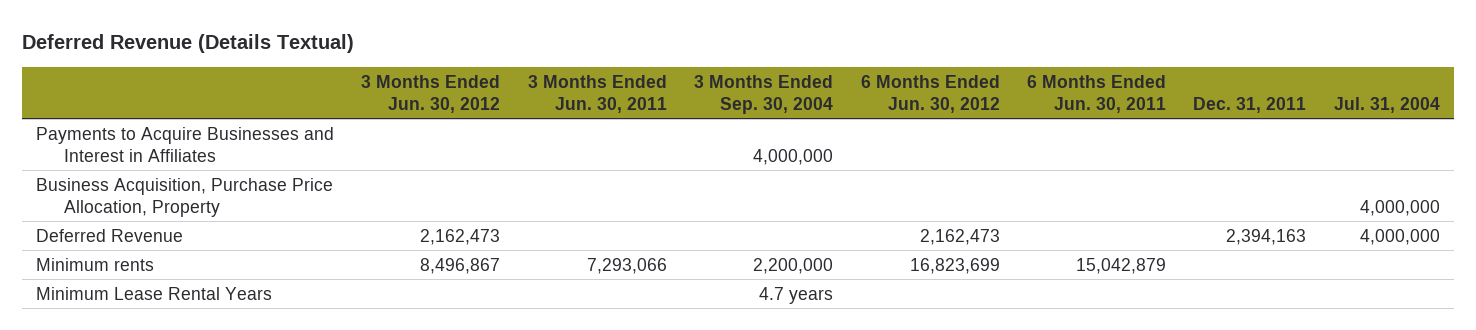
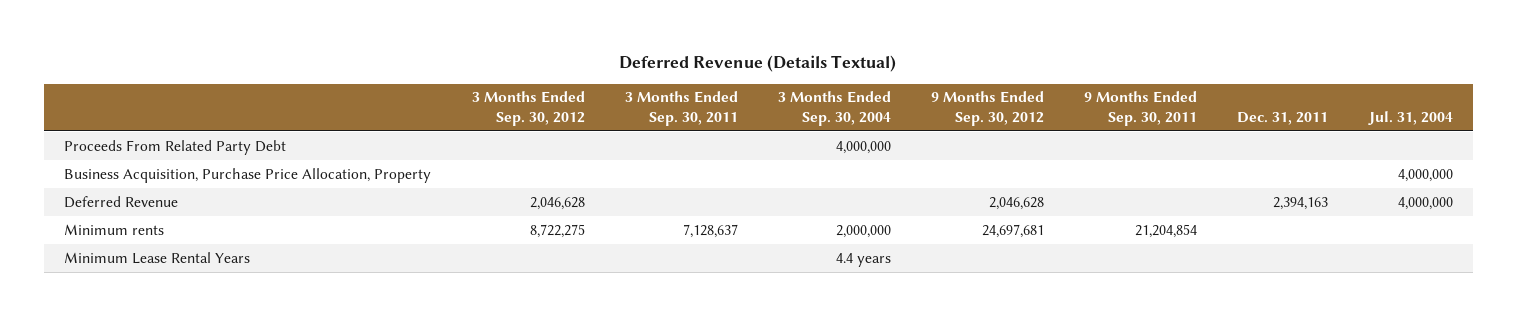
[361,74,501,113] 3 Months Ended Jun. 30, 2012 -> none
[527,74,667,113] 3 Months Ended Jun. 30, 2011 -> none
[860,74,1000,113] 6 Months Ended Jun. 30, 2012 -> none
[1027,74,1167,113] 6 Months Ended Jun. 30, 2011 -> none
none -> [471,91,585,126] 3 Months Ended Sep. 30, 2012
none -> [624,91,738,126] 3 Months Ended Sep. 30, 2011
none -> [931,91,1045,126] 9 Months Ended Sep. 30, 2012
none -> [1084,91,1198,126] 9 Months Ended Sep. 30, 2011
[35,126,334,162] Payments to Acquire Businesses and Interest in Affiliates -> [64,139,287,155] Proceeds From Related Party Debt
[753,257,834,274] 2,200,000 -> [835,224,891,238] 2,000,000
[759,286,834,304] 4.7 years -> [835,252,891,267] 4.4 years

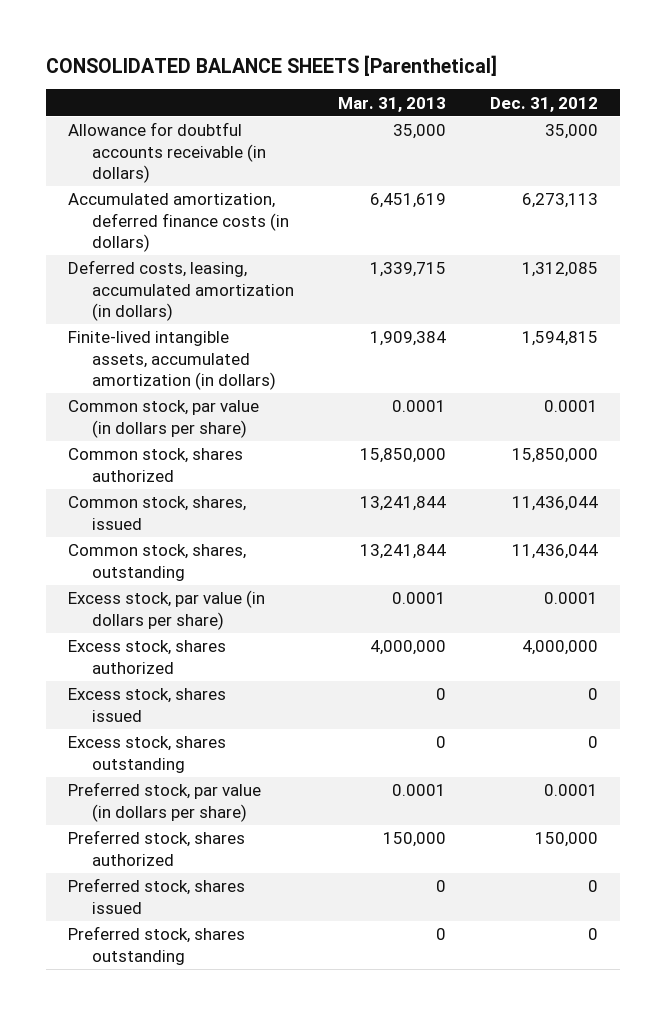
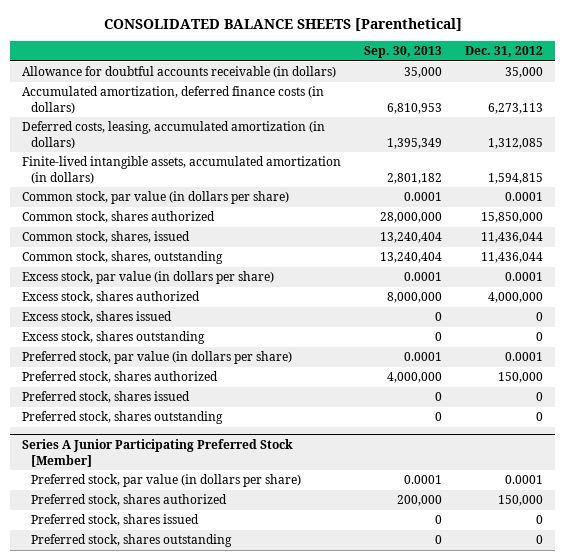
[338,96,447,112] Mar. 31, 2013 -> none
none -> [364,46,443,59] Sep. 30, 2013
none -> [21,439,293,467] Series A Junior Participating Preferred Stock [Member]
none -> [31,474,302,488] Preferred stock, par value (in dollars per share)
none -> [31,494,228,507] Preferred stock, shares authorized
none -> [31,514,200,527] Preferred stock, shares issued
none -> [31,534,233,548] Preferred stock, shares outstanding

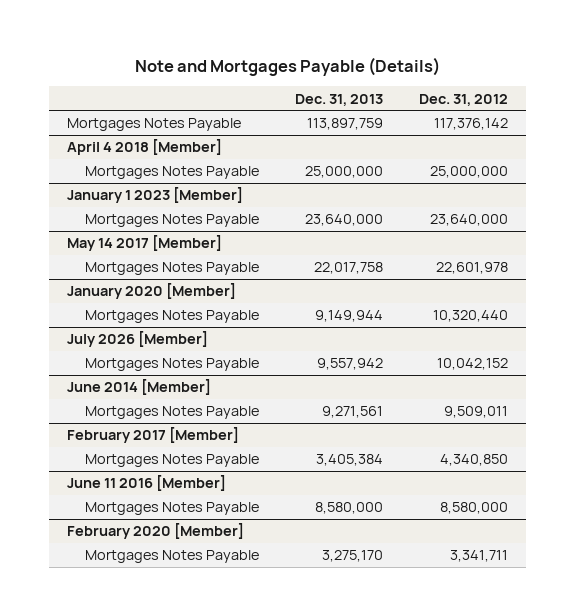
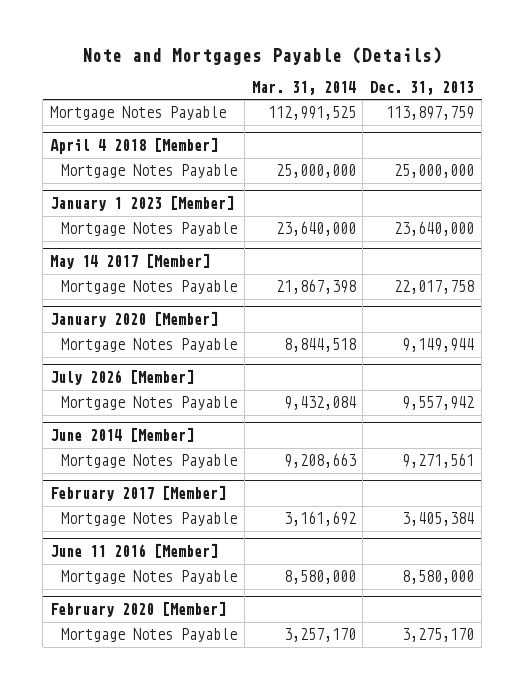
[419,93,509,106] Dec. 31, 2012 -> none
none -> [251,80,356,95] Mar. 31, 2014
[67,118,242,132] Mortgages Notes Payable -> [50,106,227,121] Mortgage Notes Payable
[84,166,259,180] Mortgages Notes Payable -> [60,164,237,179] Mortgage Notes Payable
[84,214,259,228] Mortgages Notes Payable -> [60,222,237,237] Mortgage Notes Payable
[84,262,259,276] Mortgages Notes Payable -> [60,280,237,295] Mortgage Notes Payable
[84,310,259,324] Mortgages Notes Payable -> [60,338,237,353] Mortgage Notes Payable
[84,358,259,372] Mortgages Notes Payable -> [60,396,237,411] Mortgage Notes Payable
[84,406,259,420] Mortgages Notes Payable -> [60,454,237,469] Mortgage Notes Payable
[84,454,259,468] Mortgages Notes Payable -> [60,512,237,527] Mortgage Notes Payable
[84,502,259,516] Mortgages Notes Payable -> [60,570,237,585] Mortgage Notes Payable
[84,550,259,564] Mortgages Notes Payable -> [60,628,237,643] Mortgage Notes Payable

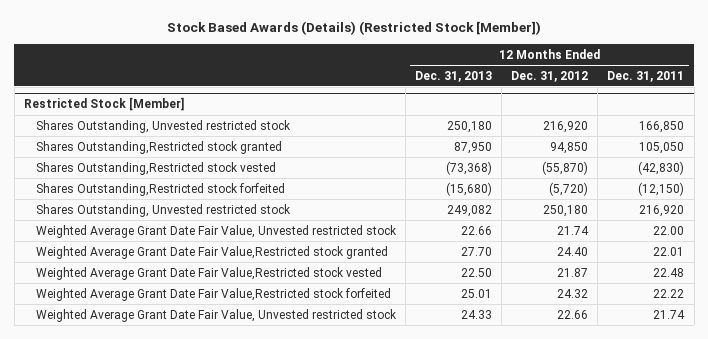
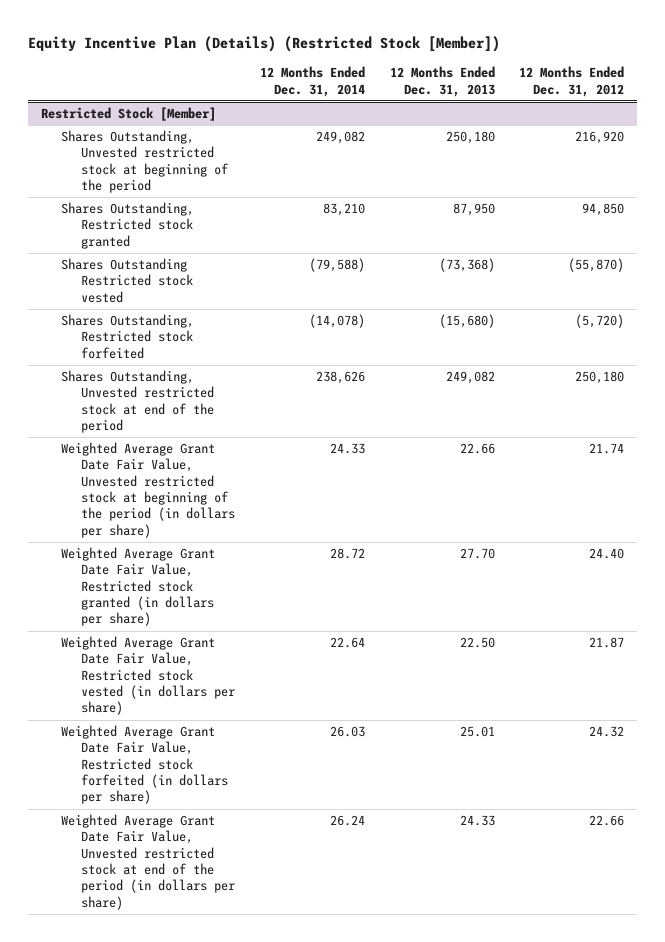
[167,21,542,36] Stock Based Awards (Details) (Restricted Stock [Member]) -> [28,36,501,53] Equity Incentive Plan (Details) (Restricted Stock [Member])
[607,70,685,82] Dec. 31, 2011 -> none
none -> [259,66,365,97] 12 Months Ended Dec. 31, 2014
[35,119,291,133] Shares Outstanding, Unvested restricted stock -> [60,130,229,194] Shares Outstanding, Unvested restricted stock at beginning of the period
[35,140,282,154] Shares Outstanding,Restricted stock granted -> [60,202,194,249] Shares Outstanding, Restricted stock granted
[35,161,276,175] Shares Outstanding,Restricted stock vested -> [60,258,193,303] Shares Outstanding Restricted stock vested
[35,182,285,196] Shares Outstanding,Restricted stock forfeited -> [60,314,194,359] Shares Outstanding, Restricted stock forfeited
[35,203,291,217] Shares Outstanding, Unvested restricted stock -> [60,370,214,434] Shares Outstanding, Unvested restricted stock at end of the period
[35,224,397,238] Weighted Average Grant Date Fair Value, Unvested restricted stock -> [60,442,235,538] Weighted Average Grant Date Fair Value, Unvested restricted stock at beginning of the period (in dollars per share)
[35,245,388,259] Weighted Average Grant Date Fair Value,Restricted stock granted -> [60,547,215,627] Weighted Average Grant Date Fair Value, Restricted stock granted (in dollars per share)
[35,266,382,280] Weighted Average Grant Date Fair Value,Restricted stock vested -> [60,636,235,716] Weighted Average Grant Date Fair Value, Restricted stock vested (in dollars per share)
[35,287,391,301] Weighted Average Grant Date Fair Value,Restricted stock forfeited -> [60,725,228,805] Weighted Average Grant Date Fair Value, Restricted stock forfeited (in dollars per share)
[35,308,397,322] Weighted Average Grant Date Fair Value, Unvested restricted stock -> [60,814,235,910] Weighted Average Grant Date Fair Value, Unvested restricted stock at end of the period (in dollars per share)

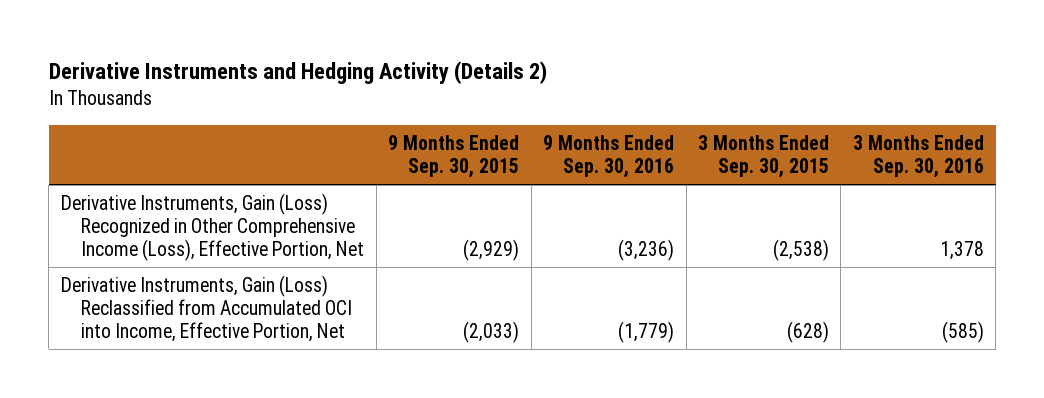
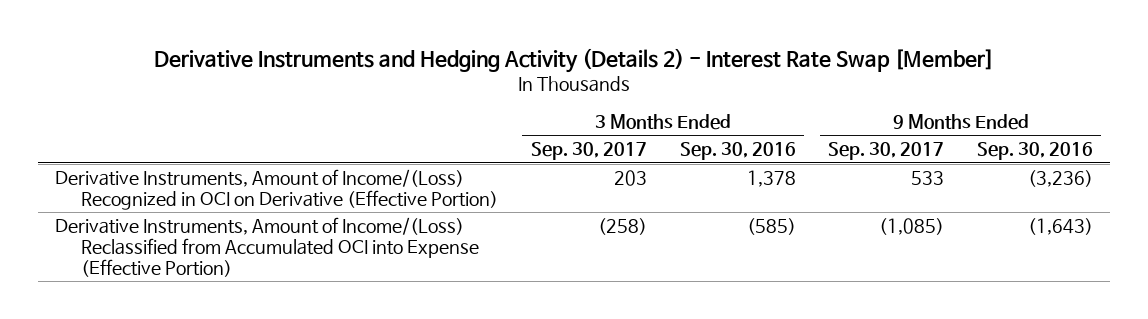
[48,60,547,84] Derivative Instruments and Hedging Activity (Details 2) -> [153,47,994,73] Derivative Instruments and Hedging Activity (Details 2) - Interest Rate Swap [Member]
[388,135,520,178] 9 Months Ended Sep. 30, 2015 -> none
[697,135,829,178] 3 Months Ended Sep. 30, 2015 -> none
none -> [530,142,647,161] Sep. 30, 2017
none -> [828,142,945,161] Sep. 30, 2017
[60,193,365,261] Derivative Instruments, Gain (Loss) Recognized in Other Comprehensive Income (Loss), Effective Portion, Net -> [54,169,498,210] Derivative Instruments, Amount of Income/(Loss) Recognized in OCI on Derivative (Effective Portion)
[60,275,353,342] Derivative Instruments, Gain (Loss) Reclassified from Accumulated OCI into Income, Effective Portion, Net -> [54,217,479,277] Derivative Instruments, Amount of Income/(Loss) Reclassified from Accumulated OCI into Expense (Effective Portion)
[618,320,675,343] (1,779) -> [1028,218,1094,236] (1,643)

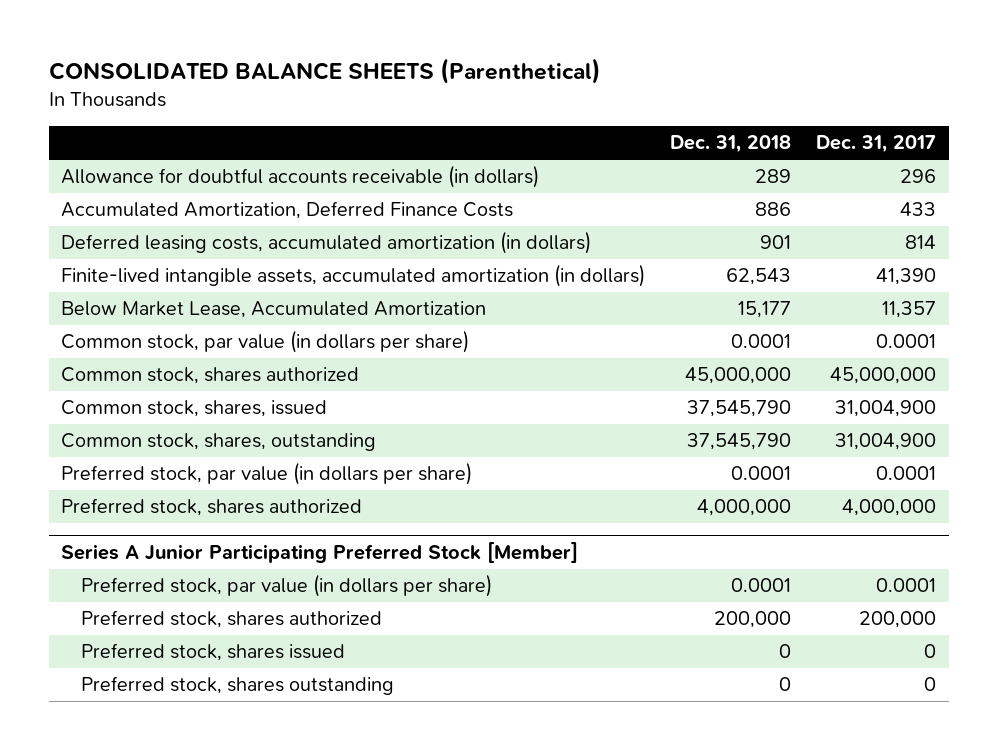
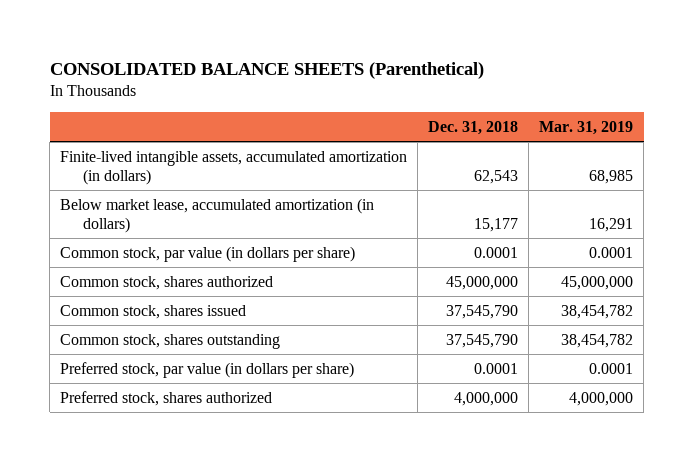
[816,135,937,154] Dec. 31, 2017 -> none
none -> [539,120,634,135] Mar. 31, 2019
[61,165,540,189] Allowance for doubtful accounts receivable (in dollars) -> none
[61,201,514,220] Accumulated Amortization, Deferred Finance Costs -> none
[61,231,592,255] Deferred leasing costs, accumulated amortization (in dollars) -> none
[61,301,487,319] Below Market Lease, Accumulated Amortization -> [60,197,375,233] Below market lease, accumulated amortization (in dollars)
[61,400,328,418] Common stock, shares, issued -> [60,304,247,319] Common stock, shares issued
[61,433,377,452] Common stock, shares, outstanding -> [60,333,281,349] Common stock, shares outstanding
[61,541,579,563] Series A Junior Participating Preferred Stock [Member] -> none
[81,574,493,598] Preferred stock, par value (in dollars per share) -> none
[81,610,383,629] Preferred stock, shares authorized -> none
[81,643,346,662] Preferred stock, shares issued -> none
[81,676,395,696] Preferred stock, shares outstanding -> none

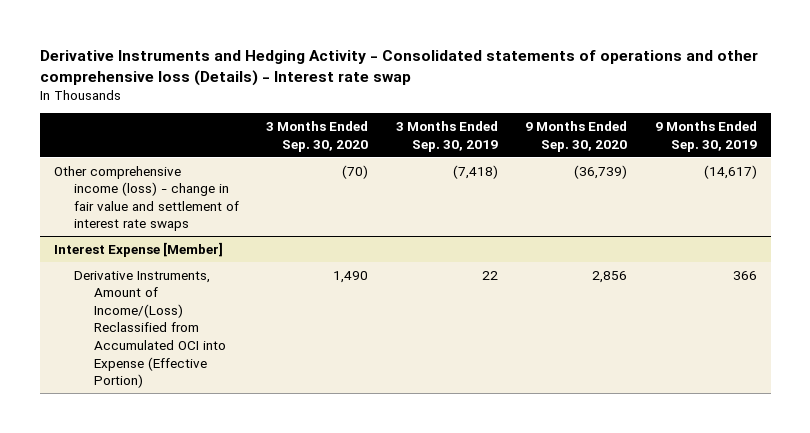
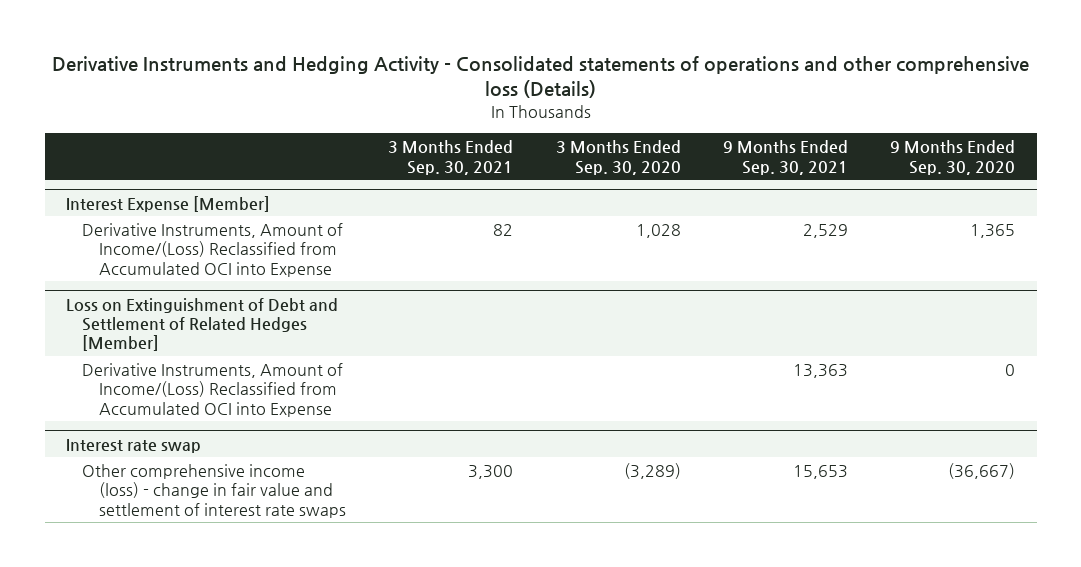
[39,49,758,86] Derivative Instruments and Hedging Activity - Consolidated statements of operations and other comprehensive loss (Details) - Interest rate swap -> [51,55,1029,99] Derivative Instruments and Hedging Activity - Consolidated statements of operations and other comprehensive loss (Details)
[395,121,498,152] 3 Months Ended Sep. 30, 2019 -> none
[654,121,757,152] 9 Months Ended Sep. 30, 2019 -> none
none -> [388,140,514,175] 3 Months Ended Sep. 30, 2021
none -> [723,140,849,175] 9 Months Ended Sep. 30, 2021
[53,165,239,232] Other comprehensive income (loss) - change in fair value and settlement of interest rate swaps -> none
[73,270,226,389] Derivative Instruments, Amount of Income/(Loss) Reclassified from Accumulated OCI into Expense (Effective Portion) -> [82,222,344,277] Derivative Instruments, Amount of Income/(Loss) Reclassified from Accumulated OCI into Expense
[333,270,369,283] 1,490 -> [635,223,681,238] 1,028
[592,270,628,283] 2,856 -> [970,223,1016,238] 1,365
none -> [65,297,338,352] Loss on Extinguishment of Debt and Settlement of Related Hedges [Member]
none -> [82,362,344,417] Derivative Instruments, Amount of Income/(Loss) Reclassified from Accumulated OCI into Expense
none -> [65,438,201,453] Interest rate swap
none -> [82,463,346,518] Other comprehensive income (loss) - change in fair value and settlement of interest rate swaps

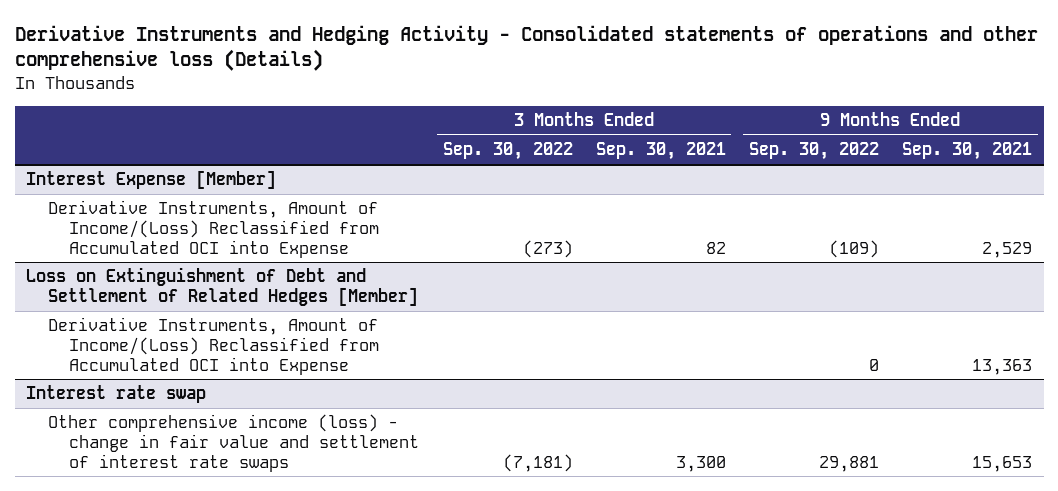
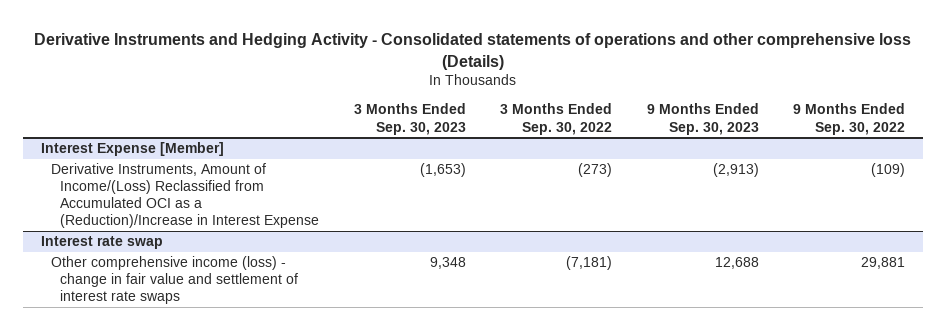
[595,142,726,161] Sep. 30, 2021 -> none
[902,142,1033,161] Sep. 30, 2021 -> none
none -> [353,103,466,135] 3 Months Ended Sep. 30, 2023
none -> [646,103,759,135] 9 Months Ended Sep. 30, 2023
[26,267,418,307] Loss on Extinguishment of Debt and Settlement of Related Hedges [Member] -> none
[47,317,380,375] Derivative Instruments, Amount of Income/(Loss) Reclassified from Accumulated OCI into Expense -> none
[47,200,380,258] Derivative Instruments, Amount of Income/(Loss) Reclassified from Accumulated OCI into Expense -> [50,163,320,229] Derivative Instruments, Amount of Income/(Loss) Reclassified from Accumulated OCI as a (Reduction)/Increase in Interest Expense

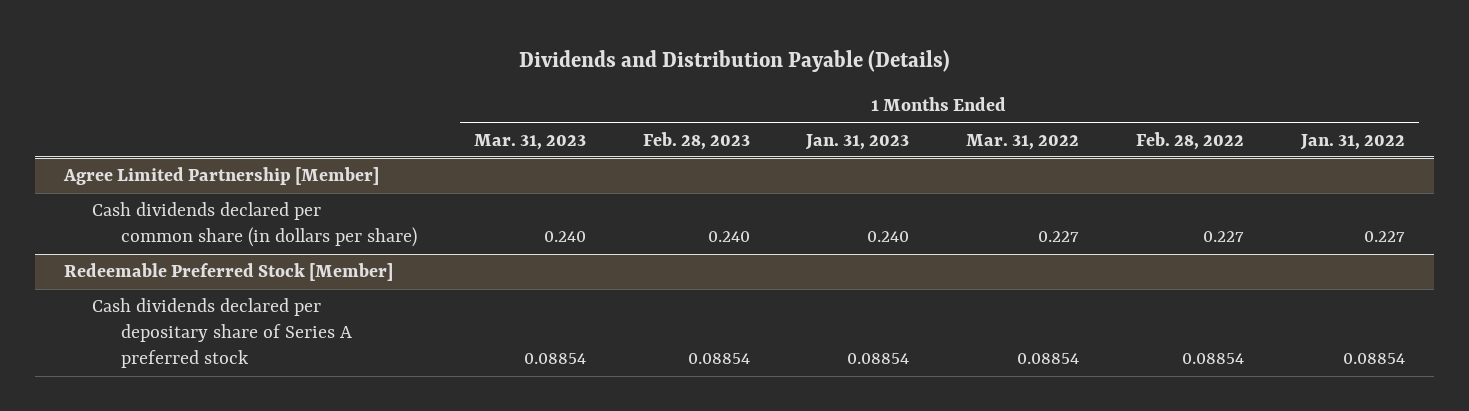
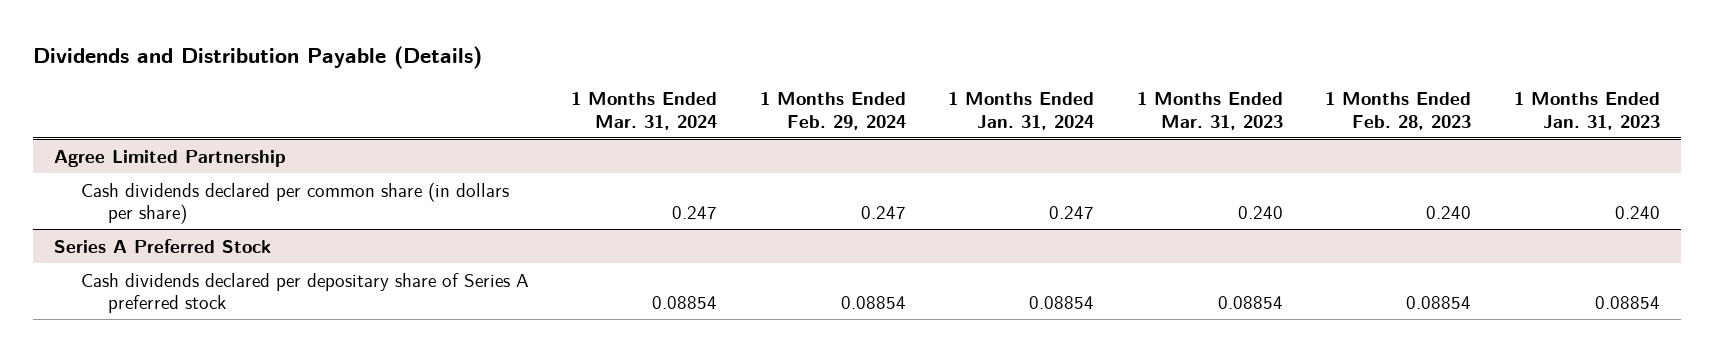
[966,133,1080,150] Mar. 31, 2022 -> none
[1136,131,1245,150] 1 Months Ended Feb. 28, 2022 -> none
[1300,133,1406,150] Jan. 31, 2022 -> none
none -> [571,92,718,130] 1 Months Ended Mar. 31, 2024
none -> [759,92,906,130] 1 Months Ended Feb. 29, 2024
none -> [948,92,1095,130] 1 Months Ended Jan. 31, 2024
[62,167,379,186] Agree Limited Partnership [Member] -> [54,149,287,167] Agree Limited Partnership
[63,263,393,282] Redeemable Preferred Stock [Member] -> none
none -> [54,238,272,253] Series A Preferred Stock

